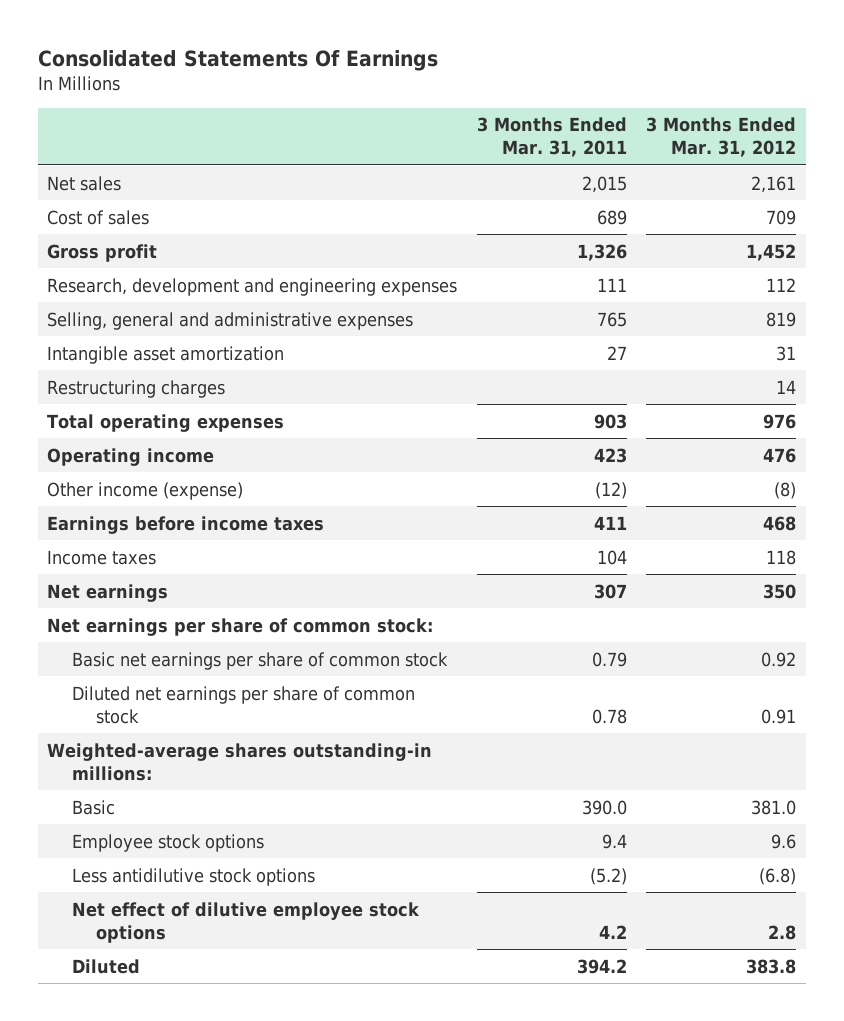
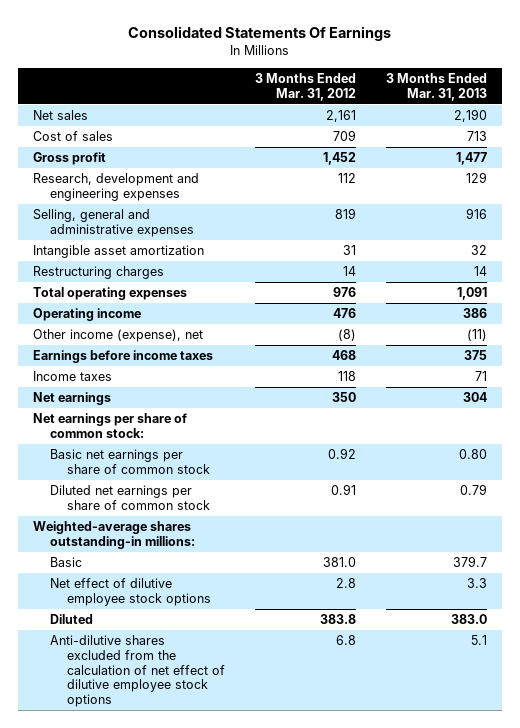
[476,117,627,158] 3 Months Ended Mar. 31, 2011 -> none
none -> [386,72,488,101] 3 Months Ended Mar. 31, 2013
[47,481,244,500] Other income (expense) -> [33,329,204,343] Other income (expense), net
[71,833,264,852] Employee stock options -> none
[71,867,315,886] Less antidilutive stock options -> none
none -> [50,635,226,707] Anti-dilutive shares excluded from the calculation of net effect of dilutive employee stock options

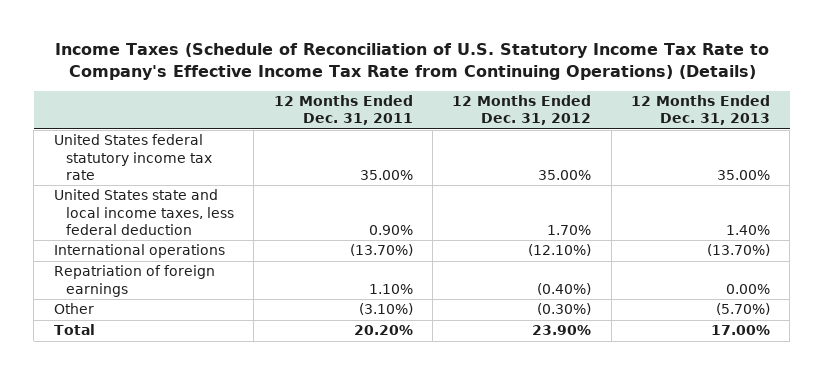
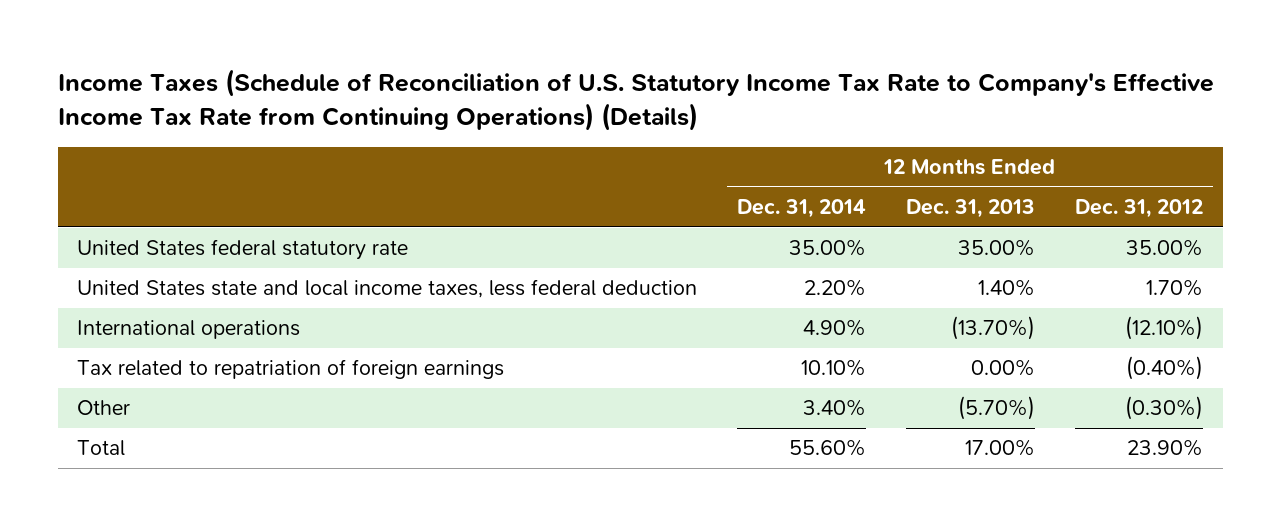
[273,95,413,126] 12 Months Ended Dec. 31, 2011 -> none
none -> [737,199,867,219] Dec. 31, 2014
[53,134,212,180] United States federal statutory income tax rate -> [77,239,409,261] United States federal statutory rate
[53,265,215,297] Repatriation of foreign earnings -> [77,359,505,380] Tax related to repatriation of foreign earnings

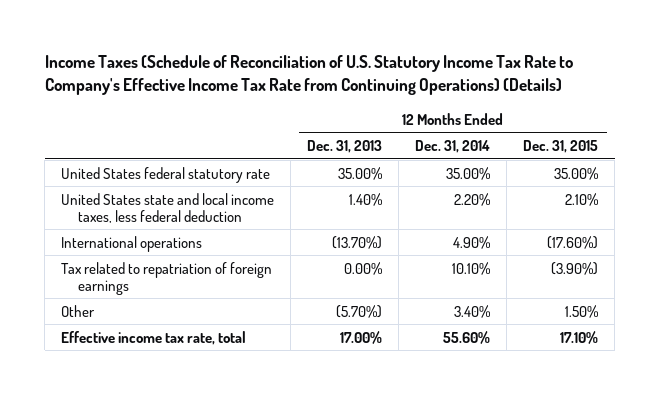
[1074,199,1203,219] Dec. 31, 2012 -> none
none -> [523,140,599,154] Dec. 31, 2015
[77,440,126,457] Total -> [61,330,247,345] Effective income tax rate, total

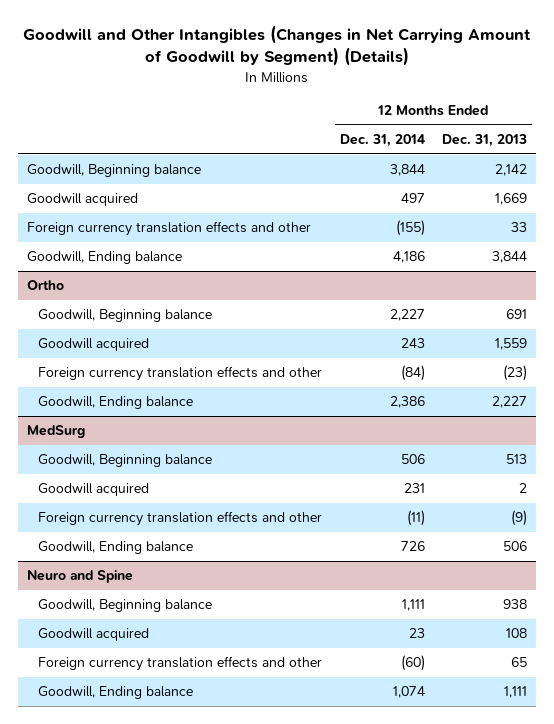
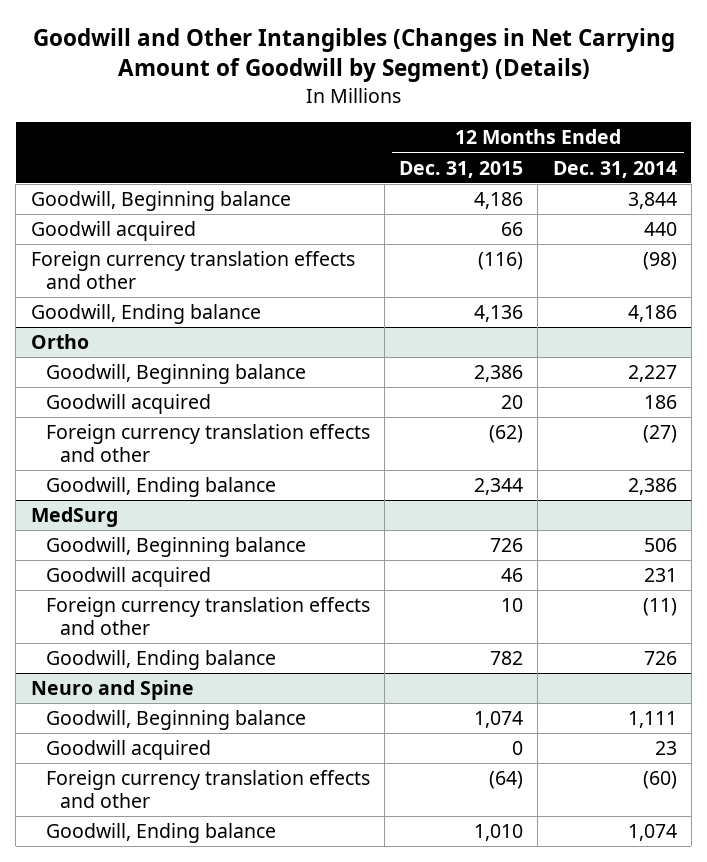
[442,134,528,148] Dec. 31, 2013 -> none
none -> [399,160,524,178] Dec. 31, 2015
[400,193,425,204] 497 -> [643,222,677,237] 440
[395,220,425,237] (155) -> [642,252,677,271] (98)
[400,338,425,349] 243 -> [643,395,677,410] 186
[400,365,425,382] (84) -> [642,425,677,444] (27)

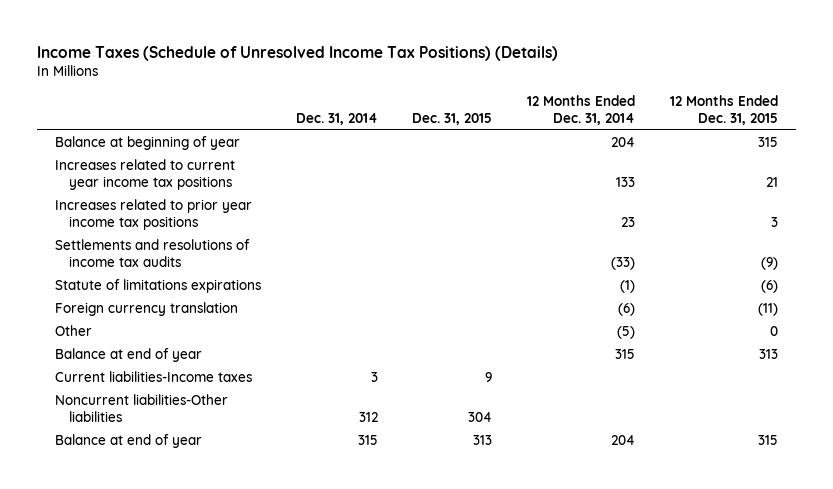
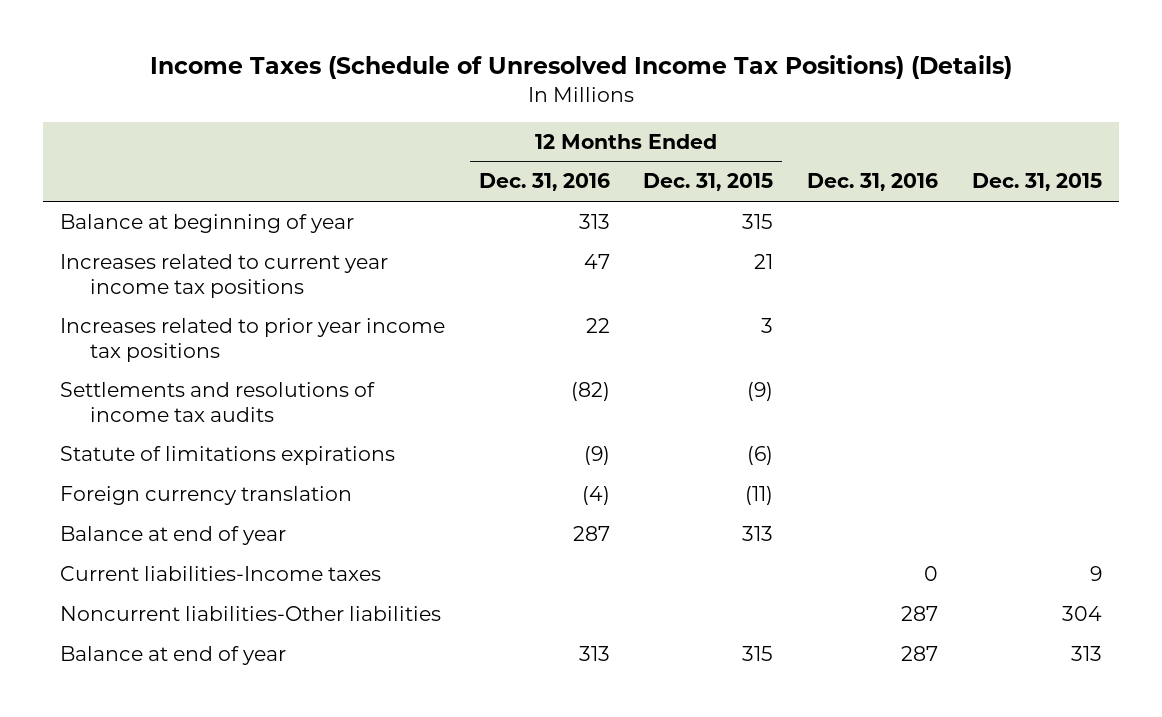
[295,112,378,125] Dec. 31, 2014 -> none
[527,94,636,125] 12 Months Ended Dec. 31, 2014 -> none
none -> [478,173,610,192] Dec. 31, 2016
none -> [807,173,939,192] Dec. 31, 2016
[54,325,92,337] Other -> none

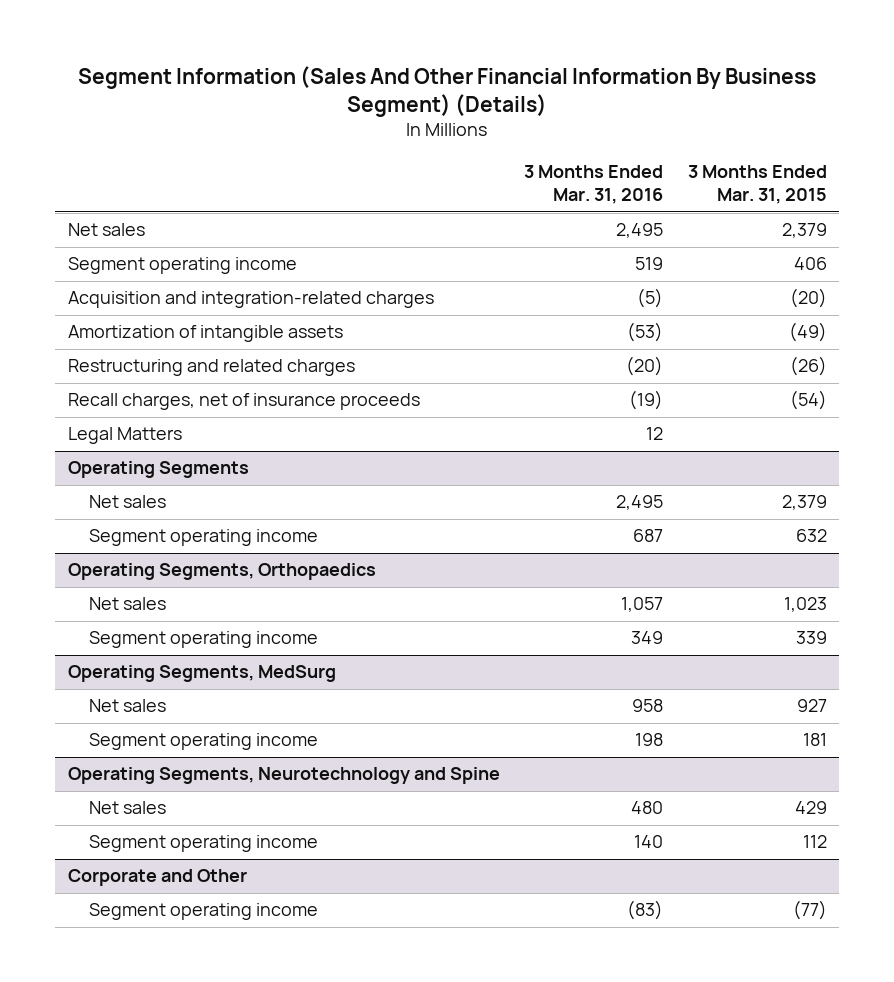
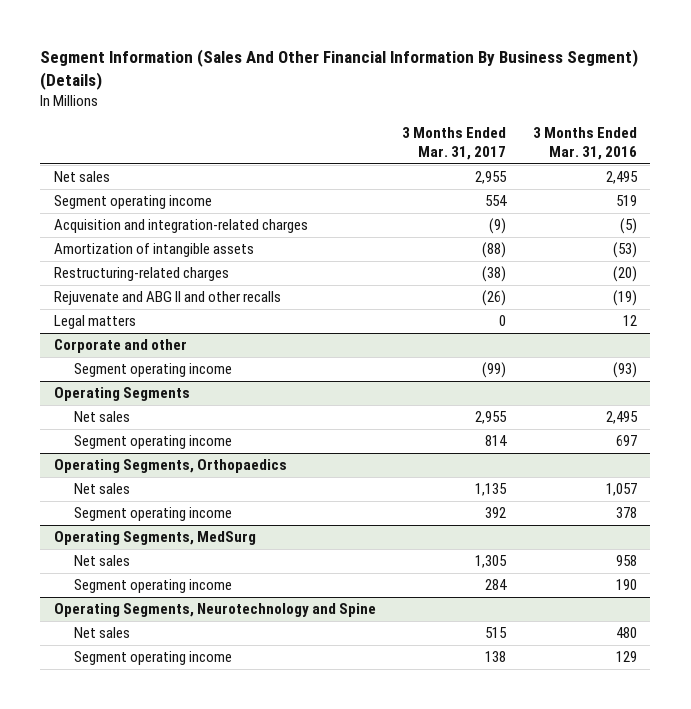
[687,164,827,205] 3 Months Ended Mar. 31, 2015 -> none
none -> [402,127,507,160] 3 Months Ended Mar. 31, 2017
[67,359,355,377] Restructuring and related charges -> [53,267,229,282] Restructuring-related charges
[67,393,420,411] Recall charges, net of insurance proceeds -> [53,291,281,306] Rejuvenate and ABG II and other recalls
[67,427,182,445] Legal Matters -> [53,315,136,330] Legal matters
none -> [53,339,187,354] Corporate and other
none -> [73,363,232,378] Segment operating income
[633,529,664,543] 687 -> [615,435,637,447] 697
[631,631,664,645] 349 -> [615,507,637,519] 378
[635,733,664,747] 198 -> [615,579,637,591] 190
[67,869,247,887] Corporate and Other -> none
[88,903,318,921] Segment operating income -> none
[634,835,664,849] 140 -> [615,651,637,663] 129

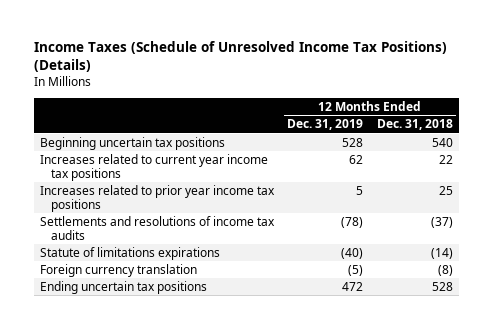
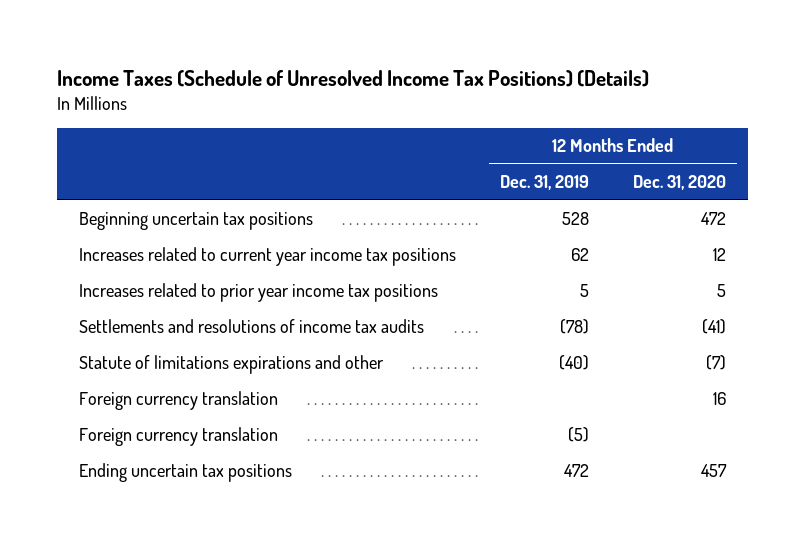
[376,119,453,131] Dec. 31, 2018 -> none
none -> [632,175,726,191] Dec. 31, 2020
[40,246,221,260] Statute of limitations expirations -> [79,355,385,375] Statute of limitations expirations and other
none -> [79,391,279,411] Foreign currency translation

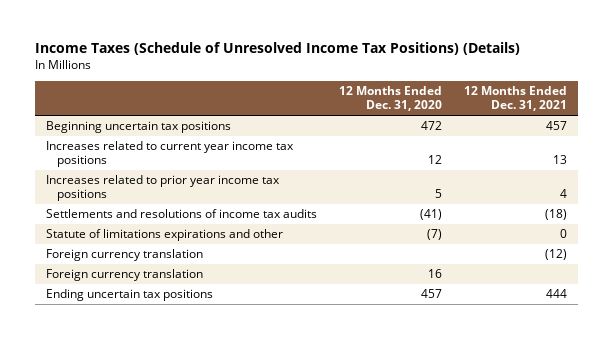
[500,175,590,191] Dec. 31, 2019 -> none
none -> [464,86,568,112] 12 Months Ended Dec. 31, 2021
[79,391,279,411] Foreign currency translation -> [46,269,204,282] Foreign currency translation

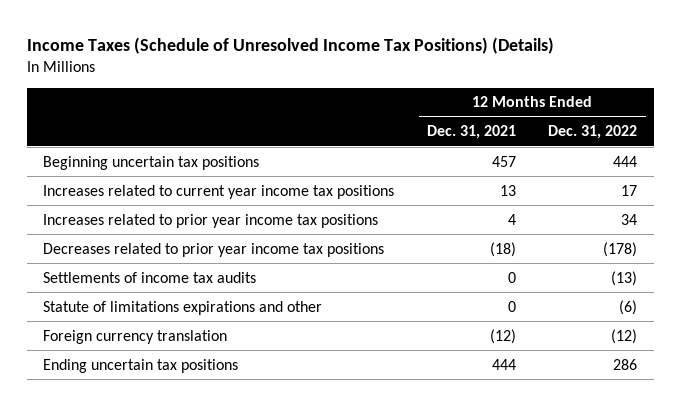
[339,86,443,112] 12 Months Ended Dec. 31, 2020 -> none
none -> [548,125,638,140] Dec. 31, 2022
none -> [43,242,385,257] Decreases related to prior year income tax positions
[46,209,318,219] Settlements and resolutions of income tax audits -> [43,271,257,283] Settlements of income tax audits
[545,209,568,221] (18) -> [507,271,516,283] 0
[46,269,204,282] Foreign currency translation -> none

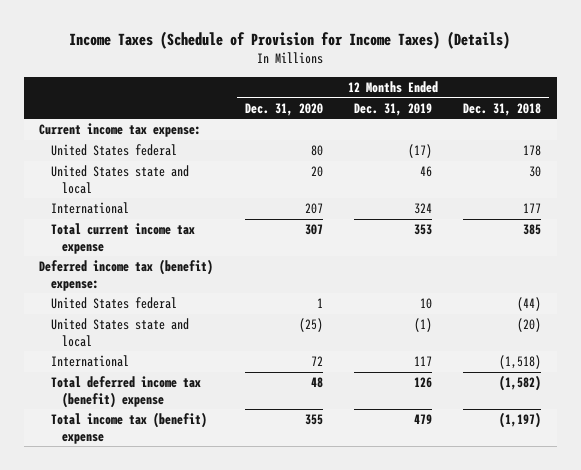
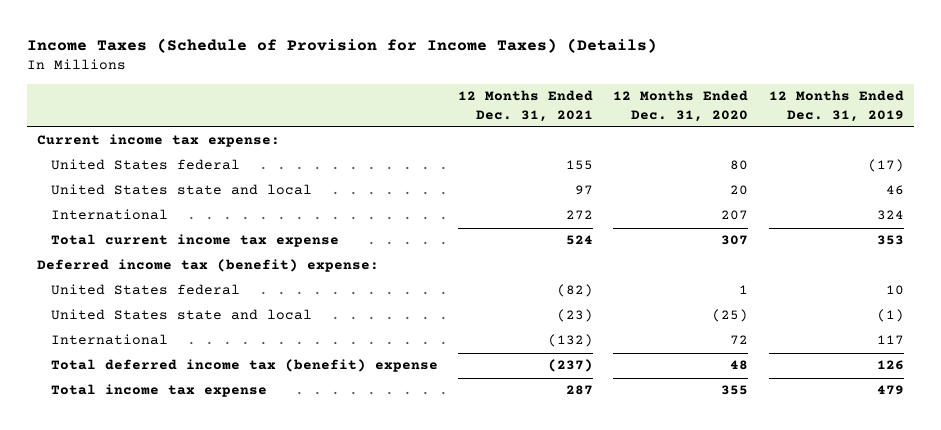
[463,102,542,116] Dec. 31, 2018 -> none
none -> [457,90,593,122] 12 Months Ended Dec. 31, 2021
[50,412,207,445] Total income tax (benefit) expense -> [50,384,267,398] Total income tax expense

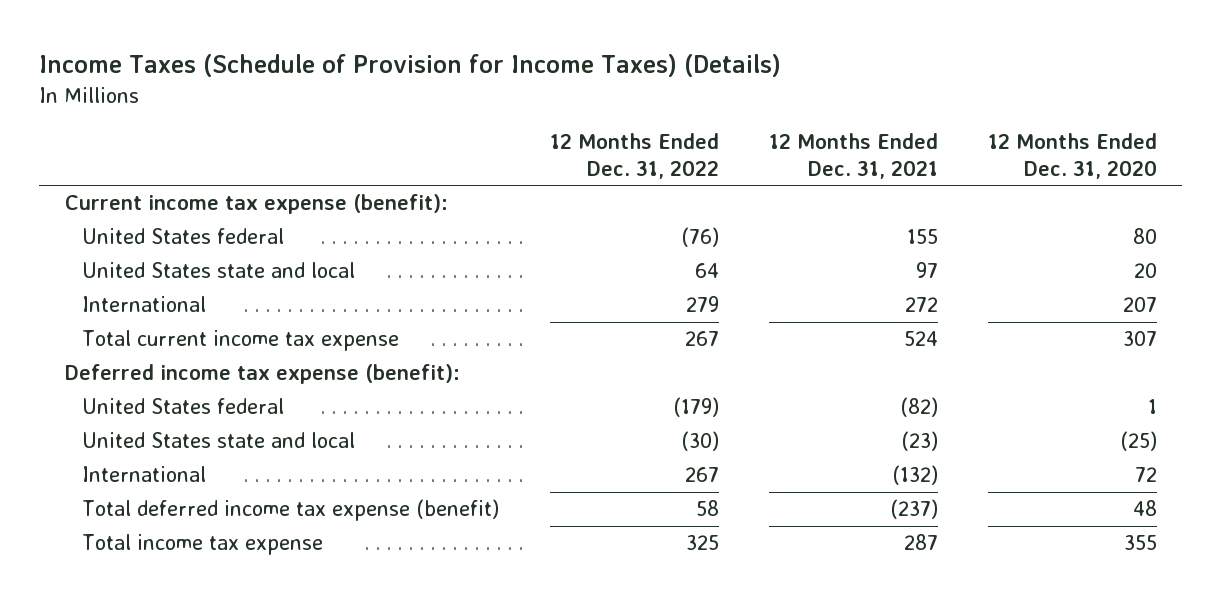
[768,90,904,122] 12 Months Ended Dec. 31, 2019 -> none
none -> [549,133,719,179] 12 Months Ended Dec. 31, 2022
[37,134,281,148] Current income tax expense: -> [64,194,448,215] Current income tax expense (benefit):
[37,259,380,273] Deferred income tax (benefit) expense: -> [64,364,460,385] Deferred income tax expense (benefit):
[50,359,438,373] Total deferred income tax (benefit) expense -> [82,499,500,522] Total deferred income tax expense (benefit)

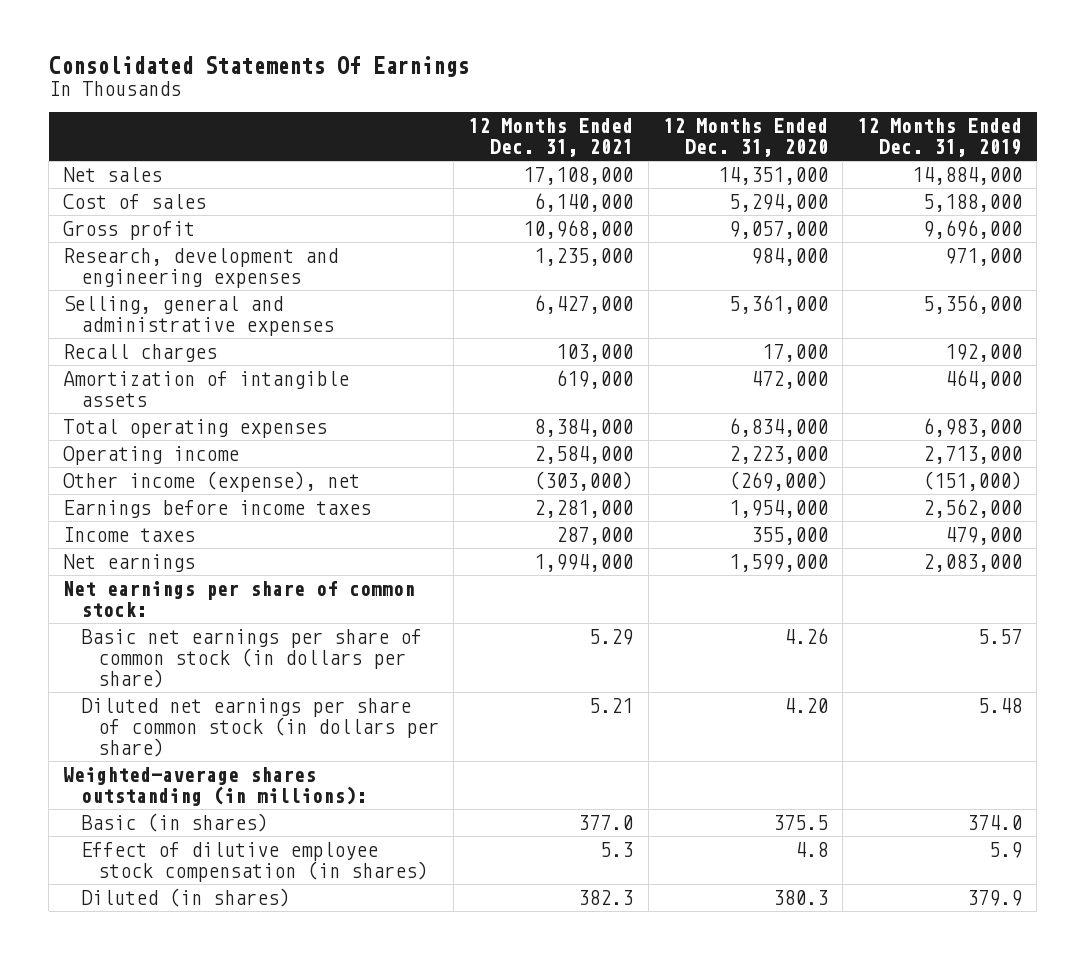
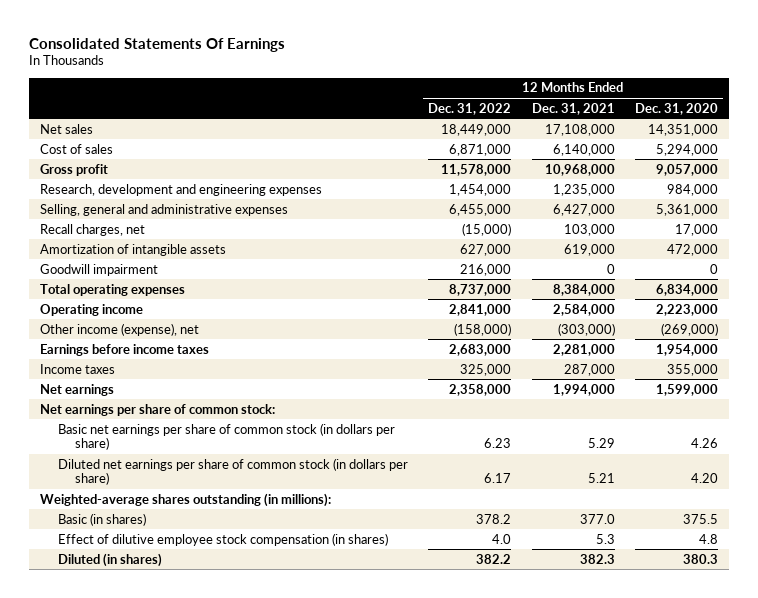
[857,118,1023,158] 12 Months Ended Dec. 31, 2019 -> none
none -> [428,102,512,115] Dec. 31, 2022
[63,344,218,363] Recall charges -> [39,223,145,236] Recall charges, net
none -> [39,263,158,276] Goodwill impairment

